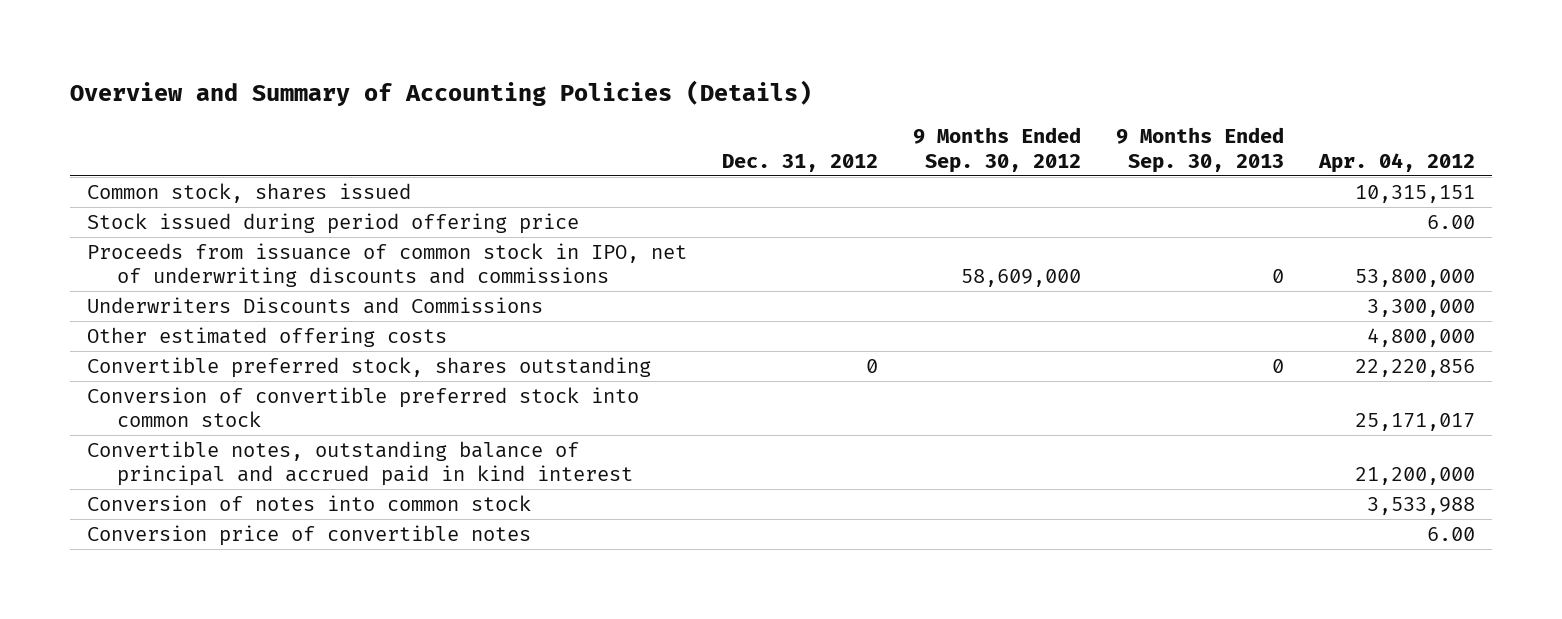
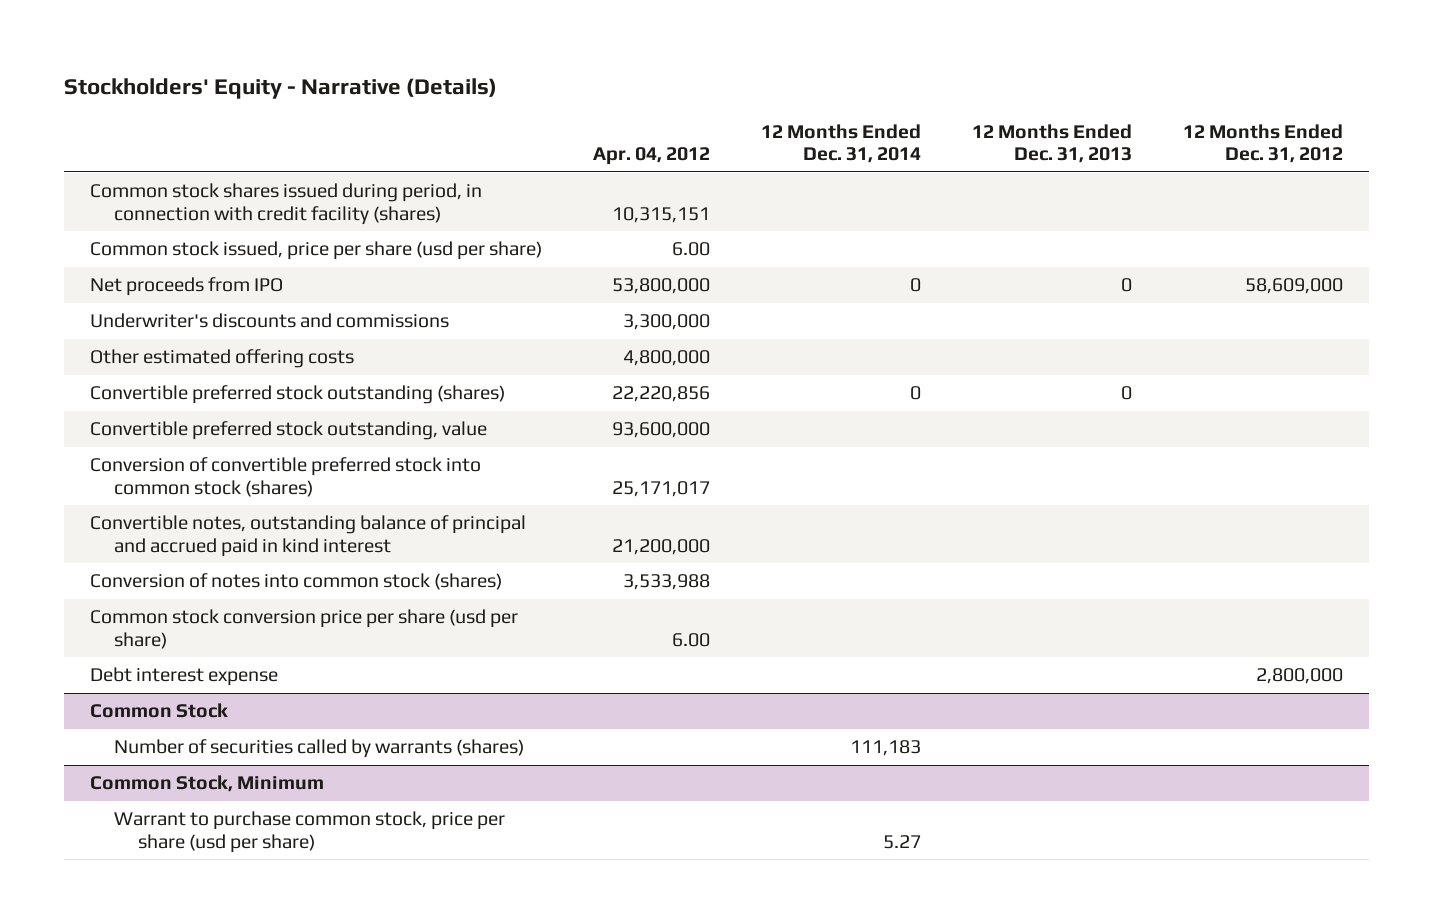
[70,80,813,107] Overview and Summary of Accounting Policies (Details) -> [64,78,498,100] Stockholders' Equity - Narrative (Details)
[722,153,879,172] Dec. 31, 2012 -> none
[912,127,1081,173] 9 Months Ended Sep. 30, 2012 -> none
[1115,127,1284,173] 9 Months Ended Sep. 30, 2013 -> none
none -> [760,123,921,164] 12 Months Ended Dec. 31, 2014
none -> [972,123,1133,164] 12 Months Ended Dec. 31, 2013
none -> [1183,123,1344,164] 12 Months Ended Dec. 31, 2012
[87,183,412,204] Common stock, shares issued -> [89,183,482,225] Common stock shares issued during period, in connection with credit facility (shares)
[87,213,580,235] Stock issued during period offering price -> [89,241,542,261] Common stock issued, price per share (usd per share)
[87,243,688,288] Proceeds from issuance of common stock in IPO, net of underwriting discounts and commissions -> [89,277,283,297] Net proceeds from IPO
[87,297,544,315] Underwriters Discounts and Commissions -> [89,313,449,329] Underwriter's discounts and commissions
[87,357,652,379] Convertible preferred stock, shares outstanding -> [89,385,505,405] Convertible preferred stock outstanding (shares)
none -> [89,421,487,441] Convertible preferred stock outstanding, value
[87,387,640,428] Conversion of convertible preferred stock into common stock -> [89,457,481,497] Conversion of convertible preferred stock into common stock (shares)
[87,495,532,512] Conversion of notes into common stock -> [89,573,502,591] Conversion of notes into common stock (shares)
[87,525,532,547] Conversion price of convertible notes -> [89,609,518,649] Common stock conversion price per share (usd per share)
none -> [89,667,278,687] Debt interest expense
none -> [89,703,228,719] Common Stock
none -> [114,739,525,759] Number of securities called by warrants (shares)
none -> [89,775,324,793] Common Stock, Minimum
none -> [114,811,506,853] Warrant to purchase common stock, price per share (usd per share)

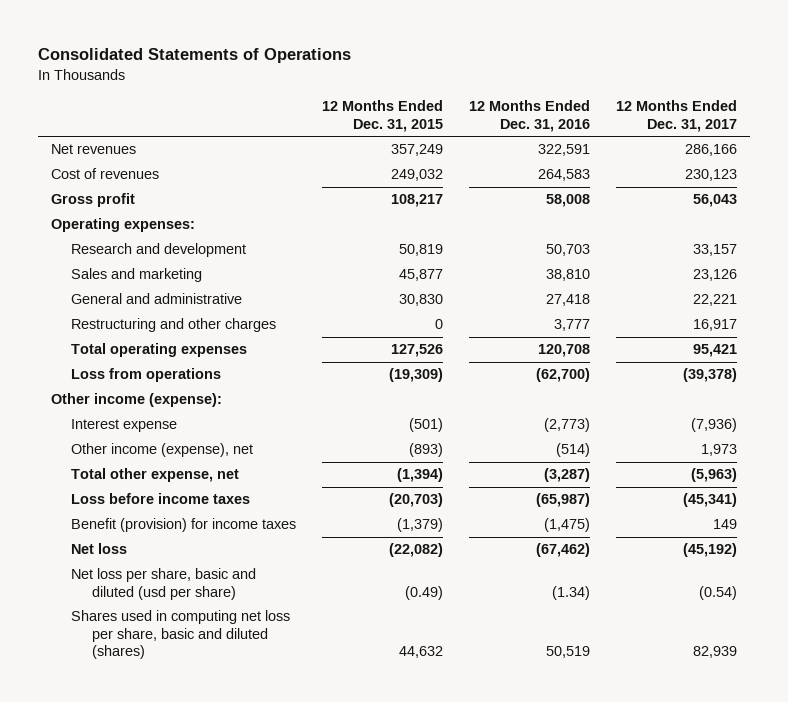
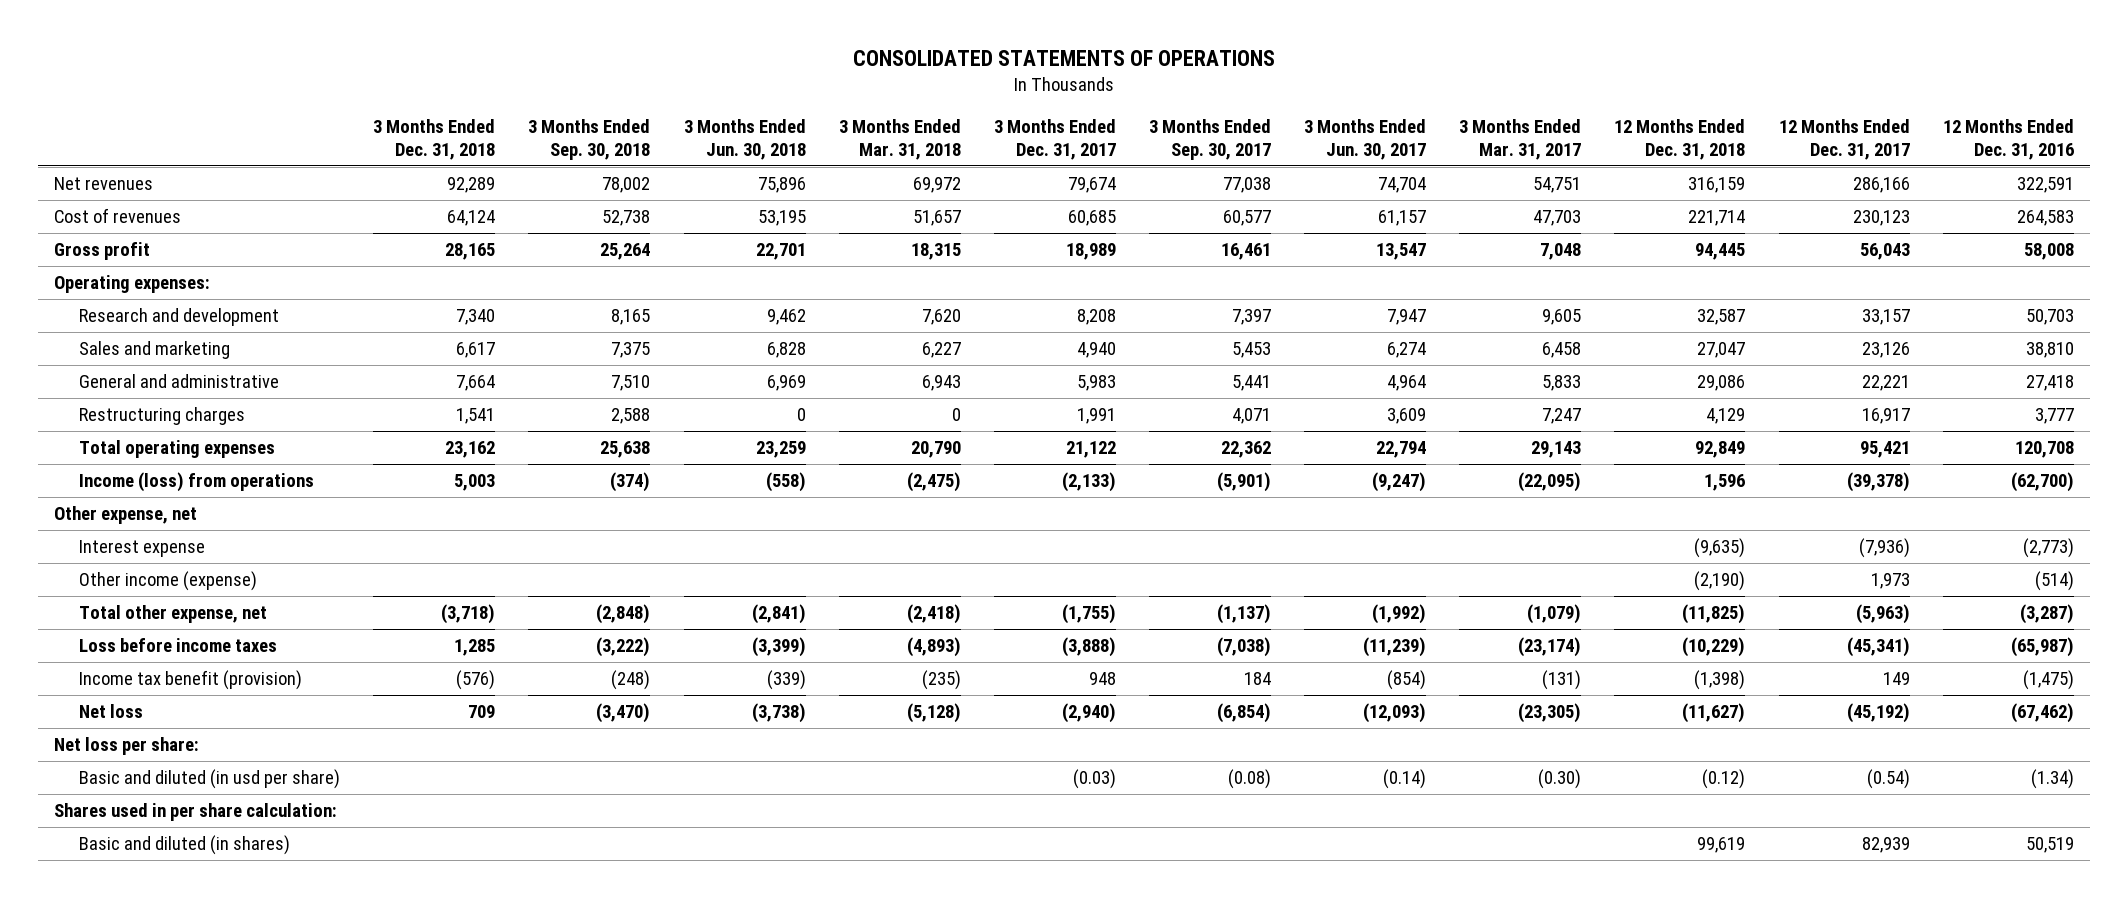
[38,48,352,64] Consolidated Statements of Operations -> [852,50,1275,67] CONSOLIDATED STATEMENTS OF OPERATIONS
[322,100,444,132] 12 Months Ended Dec. 31, 2015 -> none
none -> [373,118,496,161] 3 Months Ended Dec. 31, 2018
none -> [528,118,651,161] 3 Months Ended Sep. 30, 2018
none -> [683,118,806,161] 3 Months Ended Jun. 30, 2018
none -> [838,118,961,161] 3 Months Ended Mar. 31, 2018
none -> [993,118,1116,161] 3 Months Ended Dec. 31, 2017
none -> [1148,118,1271,161] 3 Months Ended Sep. 30, 2017
none -> [1304,118,1427,161] 3 Months Ended Jun. 30, 2017
none -> [1459,118,1582,161] 3 Months Ended Mar. 31, 2017
none -> [1614,118,1746,161] 12 Months Ended Dec. 31, 2018
[71,318,277,333] Restructuring and other charges -> [79,407,246,426] Restructuring charges
[71,368,222,383] Loss from operations -> [79,472,315,493] Income (loss) from operations
[51,393,223,408] Other income (expense): -> [54,506,198,525] Other expense, net
[71,443,254,458] Other income (expense), net -> [79,571,258,592] Other income (expense)
[71,518,297,533] Benefit (provision) for income taxes -> [79,670,303,691] Income tax benefit (provision)
none -> [54,737,200,756] Net loss per share:
[71,568,257,600] Net loss per share, basic and diluted (usd per share) -> [79,769,341,790] Basic and diluted (in usd per share)
none -> [54,803,338,822] Shares used in per share calculation:
[71,610,291,660] Shares used in computing net loss per share, basic and diluted (shares) -> [79,835,291,856] Basic and diluted (in shares)

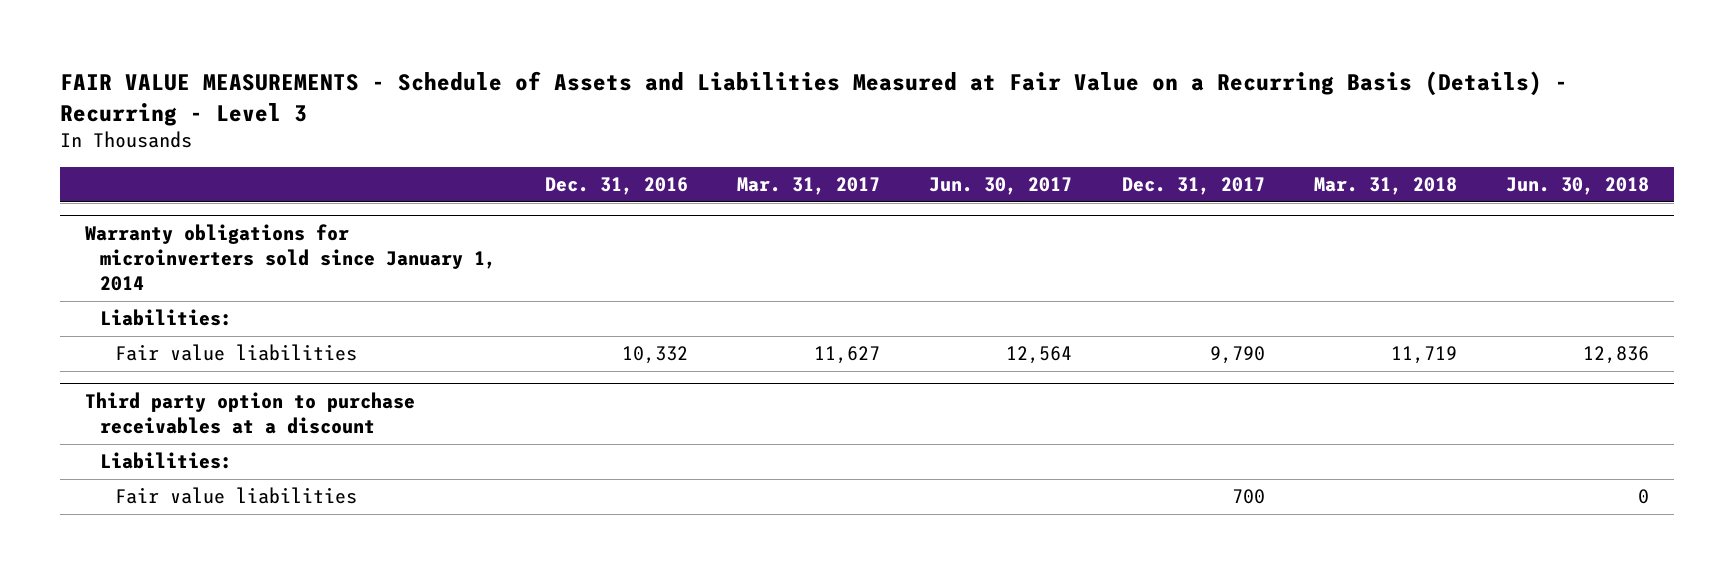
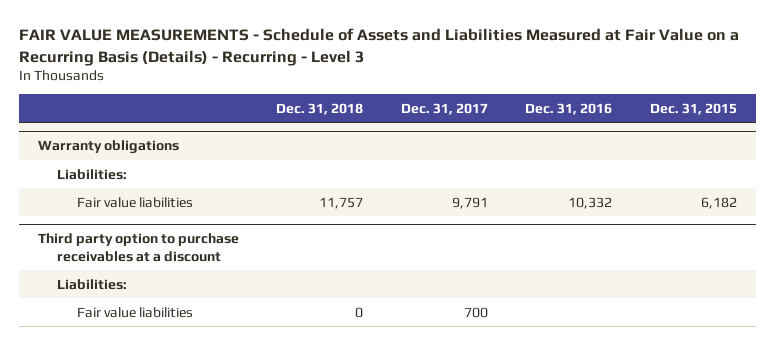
[737,177,881,196] Mar. 31, 2017 -> none
[929,177,1073,196] Jun. 30, 2017 -> none
[1313,177,1457,196] Mar. 31, 2018 -> none
[1505,177,1649,196] Jun. 30, 2018 -> none
none -> [276,102,364,115] Dec. 31, 2018
none -> [649,102,737,115] Dec. 31, 2015
[84,223,496,291] Warranty obligations for microinverters sold since January 1, 2014 -> [37,140,179,155] Warranty obligations
[1209,346,1265,365] 9,790 -> [451,196,488,209] 9,791

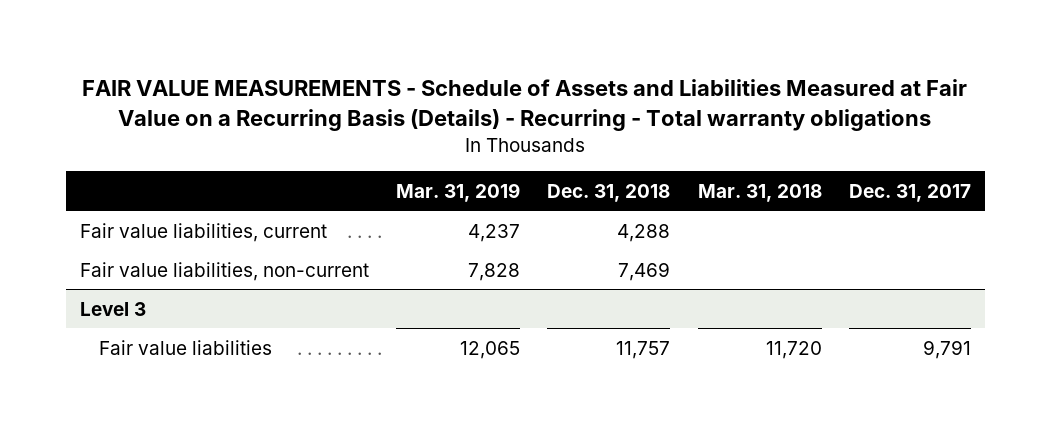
[18,28,739,66] FAIR VALUE MEASUREMENTS - Schedule of Assets and Liabilities Measured at Fair Value on a Recurring Basis (Details) - Recurring - Level 3 -> [82,78,968,131] FAIR VALUE MEASUREMENTS - Schedule of Assets and Liabilities Measured at Fair Value on a Recurring Basis (Details) - Recurring - Total warranty obligations
[525,102,613,115] Dec. 31, 2016 -> none
[649,102,737,115] Dec. 31, 2015 -> none
none -> [396,182,521,202] Mar. 31, 2019
none -> [697,183,822,202] Mar. 31, 2018
[57,168,128,180] Liabilities: -> none
none -> [79,222,327,242] Fair value liabilities, current
none -> [79,261,369,281] Fair value liabilities, non-current
[37,140,179,155] Warranty obligations -> [79,301,146,316] Level 3
[37,233,239,262] Third party option to purchase receivables at a discount -> none
[57,278,128,290] Liabilities: -> none
[76,306,193,318] Fair value liabilities -> none

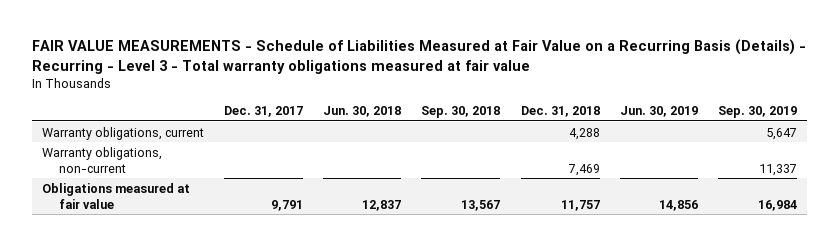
[82,78,968,131] FAIR VALUE MEASUREMENTS - Schedule of Assets and Liabilities Measured at Fair Value on a Recurring Basis (Details) - Recurring - Total warranty obligations -> [31,39,806,74] FAIR VALUE MEASUREMENTS - Schedule of Liabilities Measured at Fair Value on a Recurring Basis (Details) - Recurring - Level 3 - Total warranty obligations measured at fair value
[396,182,521,202] Mar. 31, 2019 -> none
[697,183,822,202] Mar. 31, 2018 -> none
none -> [323,105,402,117] Jun. 30, 2018
none -> [421,105,501,118] Sep. 30, 2018
none -> [619,105,698,117] Jun. 30, 2019
none -> [717,105,797,118] Sep. 30, 2019
[79,301,146,316] Level 3 -> none
[79,222,327,242] Fair value liabilities, current -> [41,126,204,140] Warranty obligations, current
[79,261,369,281] Fair value liabilities, non-current -> [41,146,162,173] Warranty obligations, non-current
[98,339,272,355] Fair value liabilities -> [41,182,190,209] Obligations measured at fair value

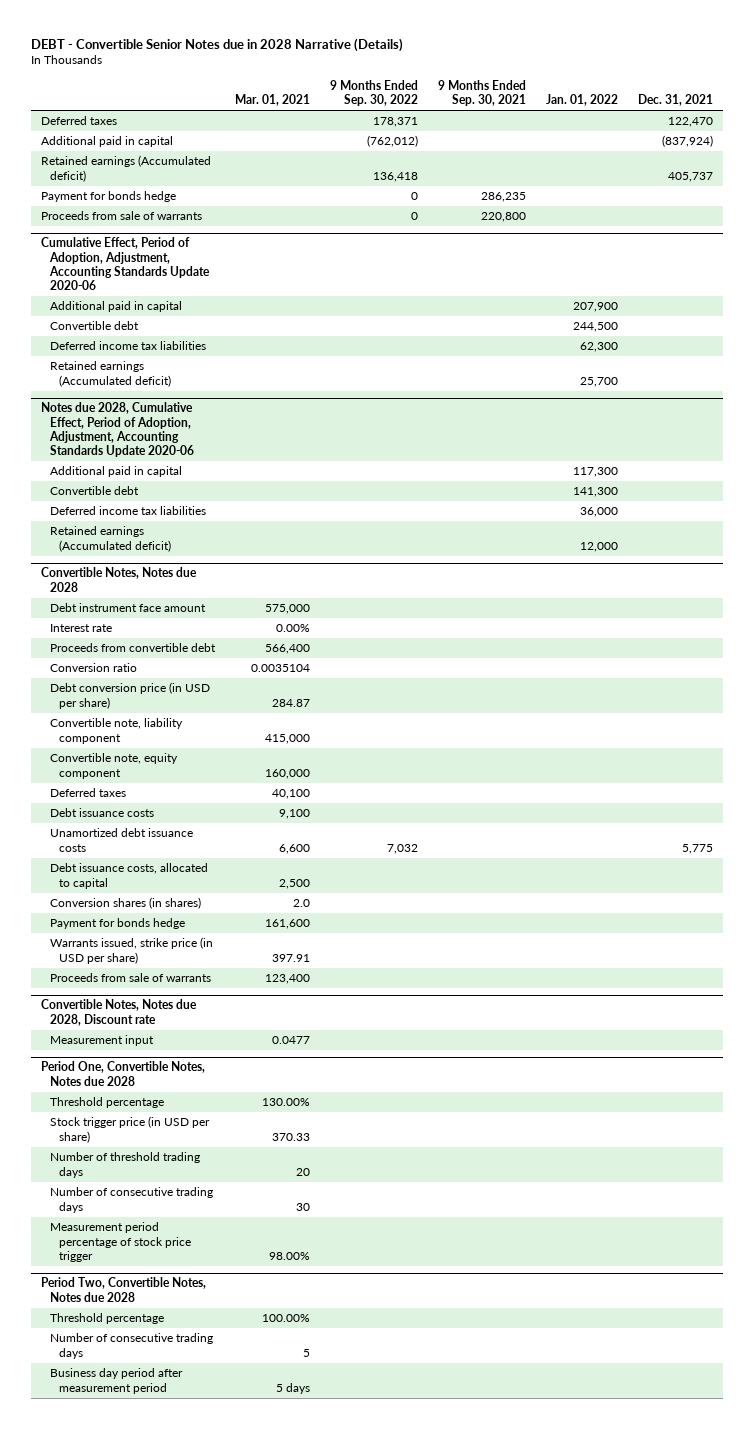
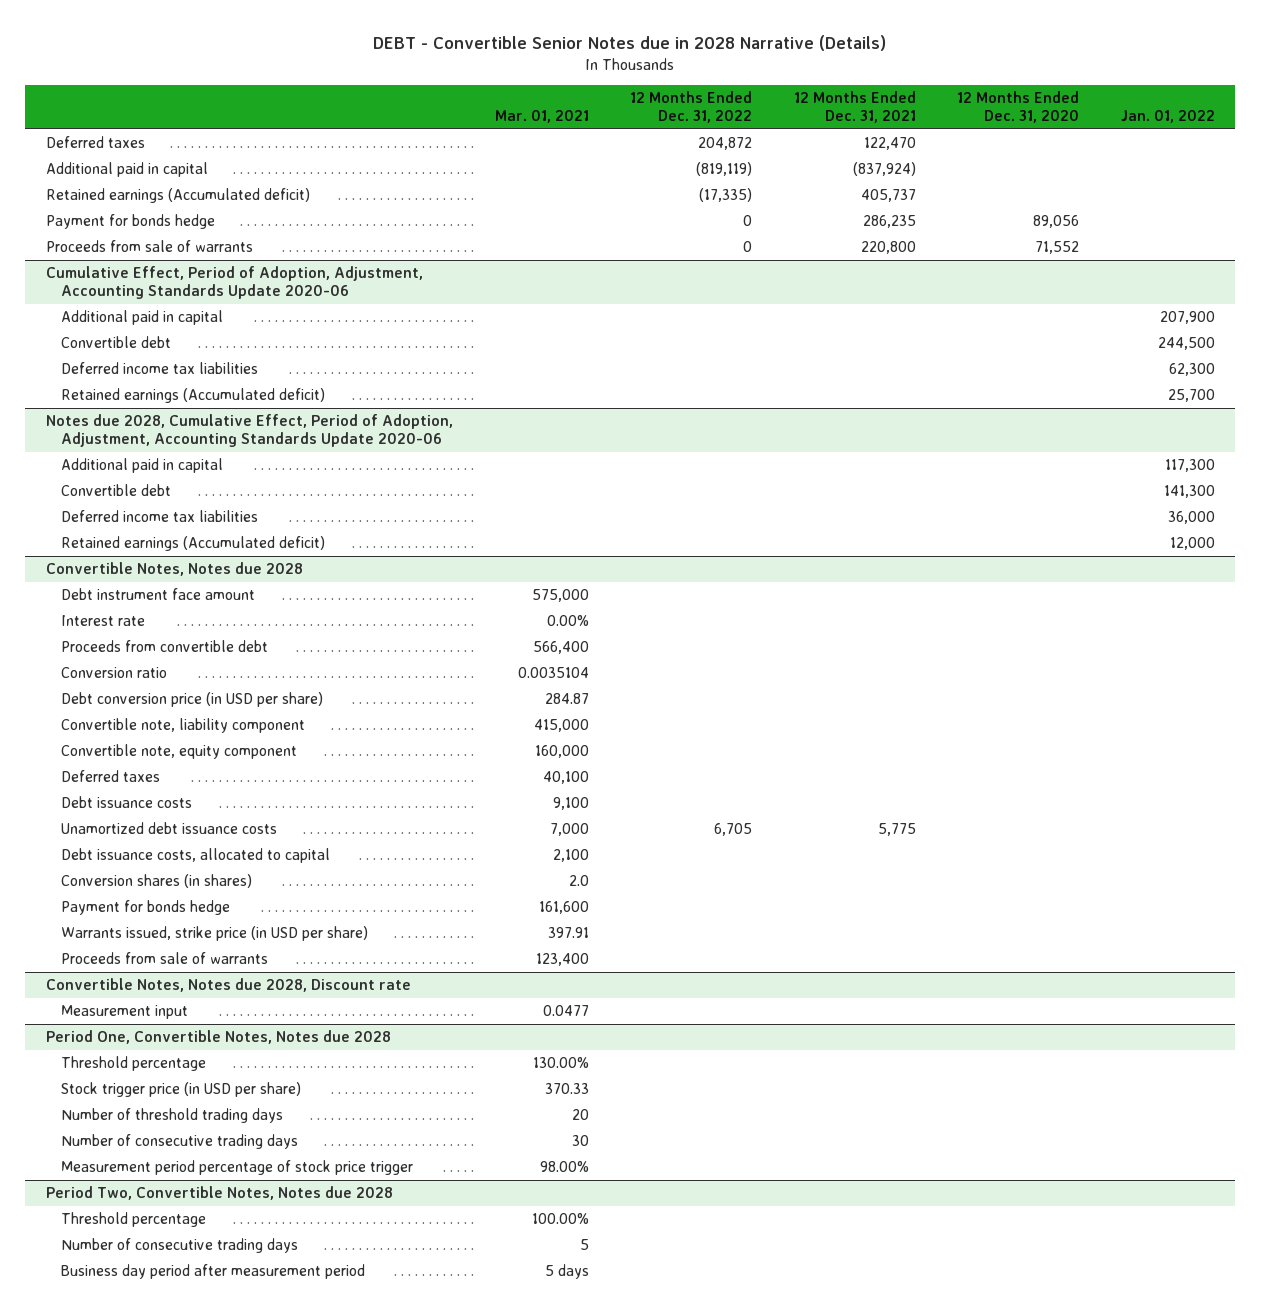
[329,80,418,107] 9 Months Ended Sep. 30, 2022 -> none
[437,80,526,107] 9 Months Ended Sep. 30, 2021 -> none
[637,94,713,107] Dec. 31, 2021 -> none
none -> [630,91,753,124] 12 Months Ended Dec. 31, 2022
none -> [793,91,916,124] 12 Months Ended Dec. 31, 2021
none -> [957,91,1080,124] 12 Months Ended Dec. 31, 2020
[278,843,310,854] 6,600 -> [549,823,589,837] 7,000
[278,878,310,889] 2,500 -> [552,849,589,863] 2,100

